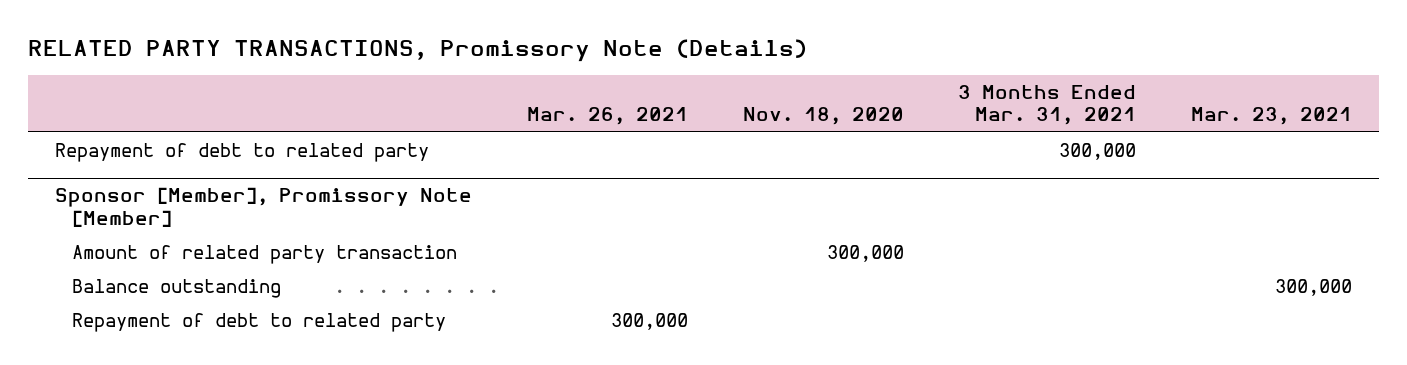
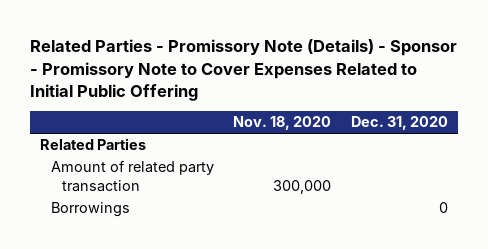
[27,39,807,63] RELATED PARTY TRANSACTIONS, Promissory Note (Details) -> [30,39,458,101] Related Parties - Promissory Note (Details) - Sponsor - Promissory Note to Cover Expenses Related to Initial Public Offering
[526,107,688,126] Mar. 26, 2021 -> none
[958,85,1137,126] 3 Months Ended Mar. 31, 2021 -> none
[1191,107,1353,126] Mar. 23, 2021 -> none
none -> [350,116,448,131] Dec. 31, 2020
[55,143,430,163] Repayment of debt to related party -> none
[55,187,473,227] Sponsor [Member], Promissory Note [Member] -> none
[72,245,458,265] Amount of related party transaction -> none
[72,279,282,299] Balance outstanding -> none
[72,313,447,333] Repayment of debt to related party -> none
none -> [39,138,146,151] Related Parties
none -> [51,160,215,192] Amount of related party transaction
none -> [51,202,131,218] Borrowings

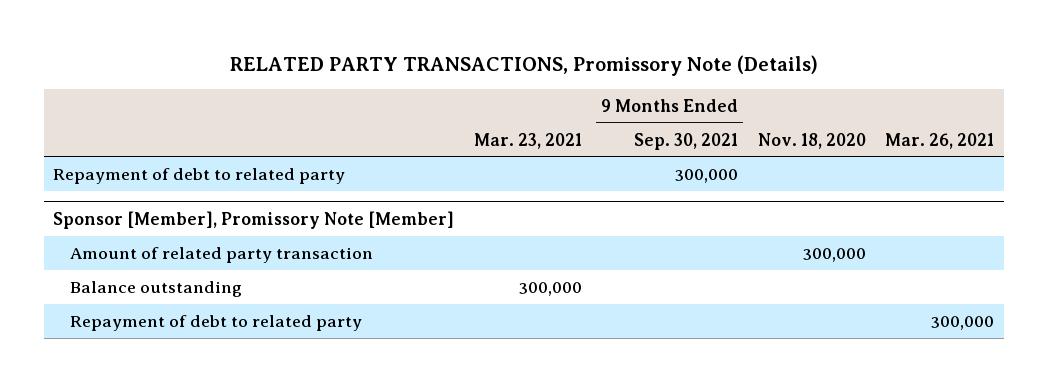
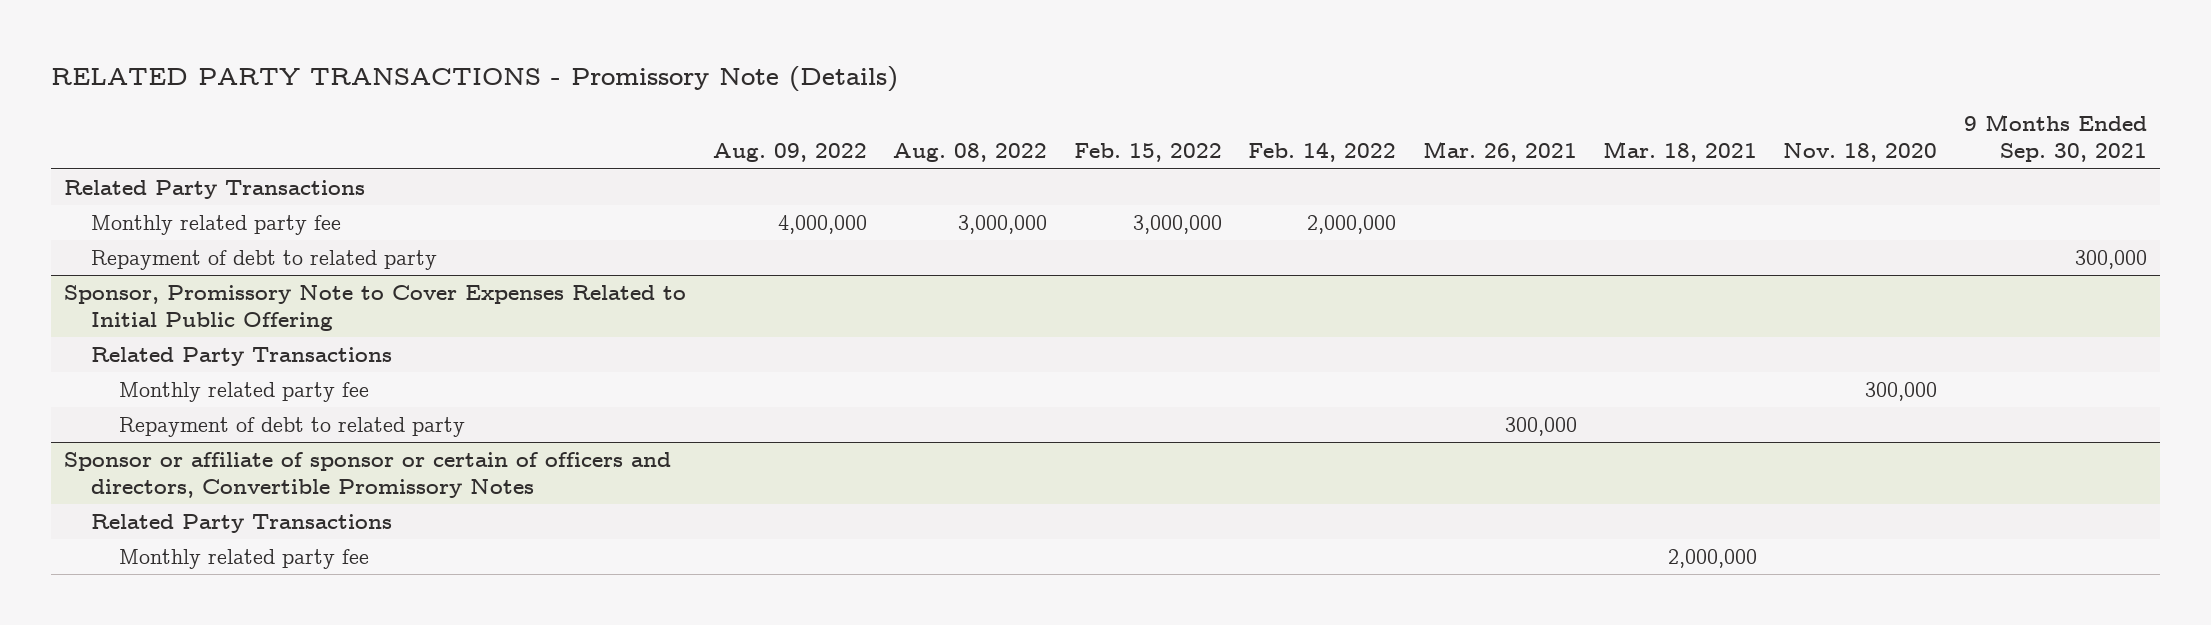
[229,55,818,77] RELATED PARTY TRANSACTIONS, Promissory Note (Details) -> [51,65,899,92] RELATED PARTY TRANSACTIONS - Promissory Note (Details)
[473,132,582,149] Mar. 23, 2021 -> none
none -> [712,143,867,163] Aug. 09, 2022
none -> [893,143,1048,163] Aug. 08, 2022
none -> [1073,143,1222,163] Feb. 15, 2022
none -> [1248,142,1397,163] Feb. 14, 2022
none -> [1602,141,1757,163] Mar. 18, 2021
none -> [64,180,366,200] Related Party Transactions
none -> [91,215,342,236] Monthly related party fee
[70,281,243,298] Balance outstanding -> none
[53,210,455,229] Sponsor [Member], Promissory Note [Member] -> [64,285,687,332] Sponsor, Promissory Note to Cover Expenses Related to Initial Public Offering
none -> [91,347,393,367] Related Party Transactions
[70,247,374,264] Amount of related party transaction -> [118,382,369,403] Monthly related party fee
none -> [64,452,672,499] Sponsor or affiliate of sponsor or certain of officers and directors, Convertible Promissory Notes
none -> [91,514,393,534] Related Party Transactions
none -> [118,549,369,570] Monthly related party fee

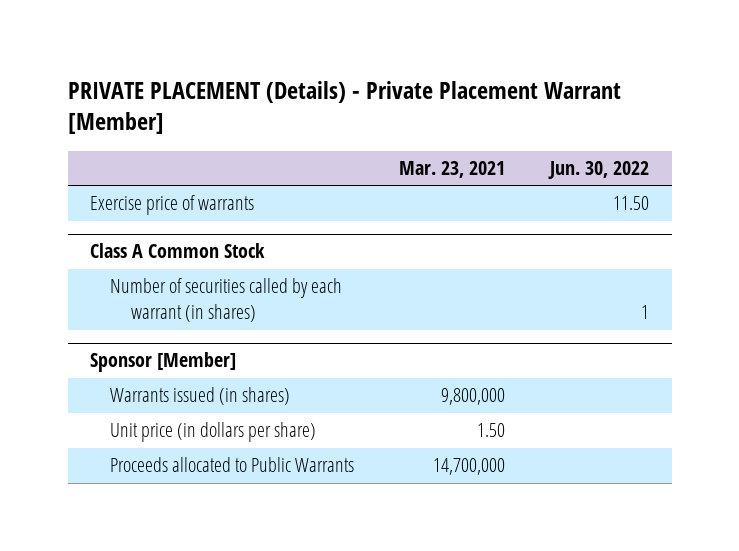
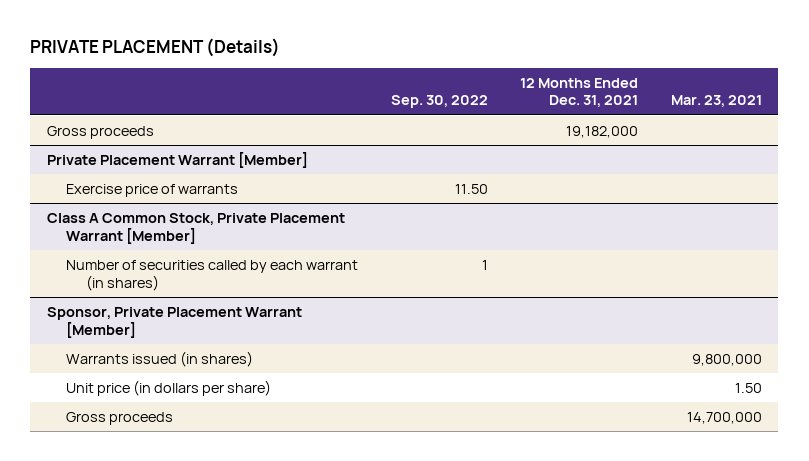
[67,80,621,135] PRIVATE PLACEMENT (Details) - Private Placement Warrant [Member] -> [30,38,281,58] PRIVATE PLACEMENT (Details)
[548,161,650,180] Jun. 30, 2022 -> none
none -> [390,95,488,109] Sep. 30, 2022
none -> [520,77,639,108] 12 Months Ended Dec. 31, 2021
[89,195,254,216] Exercise price of warrants -> none
none -> [46,125,154,139] Gross proceeds
none -> [46,151,308,168] Private Placement Warrant [Member]
none -> [66,183,239,197] Exercise price of warrants
[89,243,265,259] Class A Common Stock -> [46,212,345,244] Class A Common Stock, Private Placement Warrant [Member]
[89,352,236,373] Sponsor [Member] -> [46,306,302,338] Sponsor, Private Placement Warrant [Member]
[110,457,355,473] Proceeds allocated to Public Warrants -> [66,411,174,425] Gross proceeds

